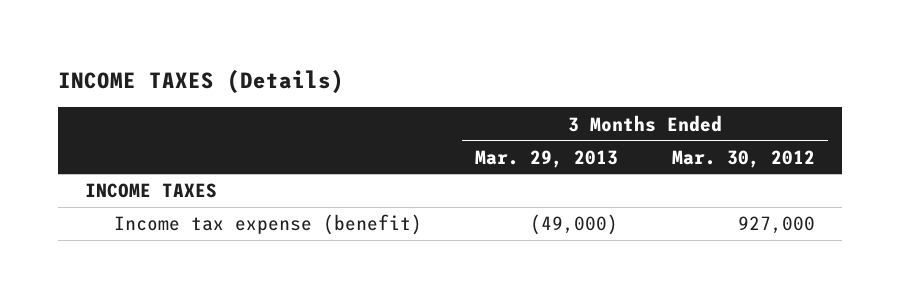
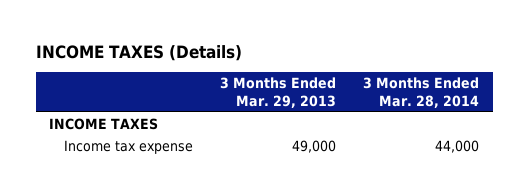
[671,149,815,168] Mar. 30, 2012 -> none
none -> [362,77,479,109] 3 Months Ended Mar. 28, 2014
[113,214,422,236] Income tax expense (benefit) -> [63,140,193,155] Income tax expense
[530,214,619,236] (49,000) -> [291,140,336,154] 49,000

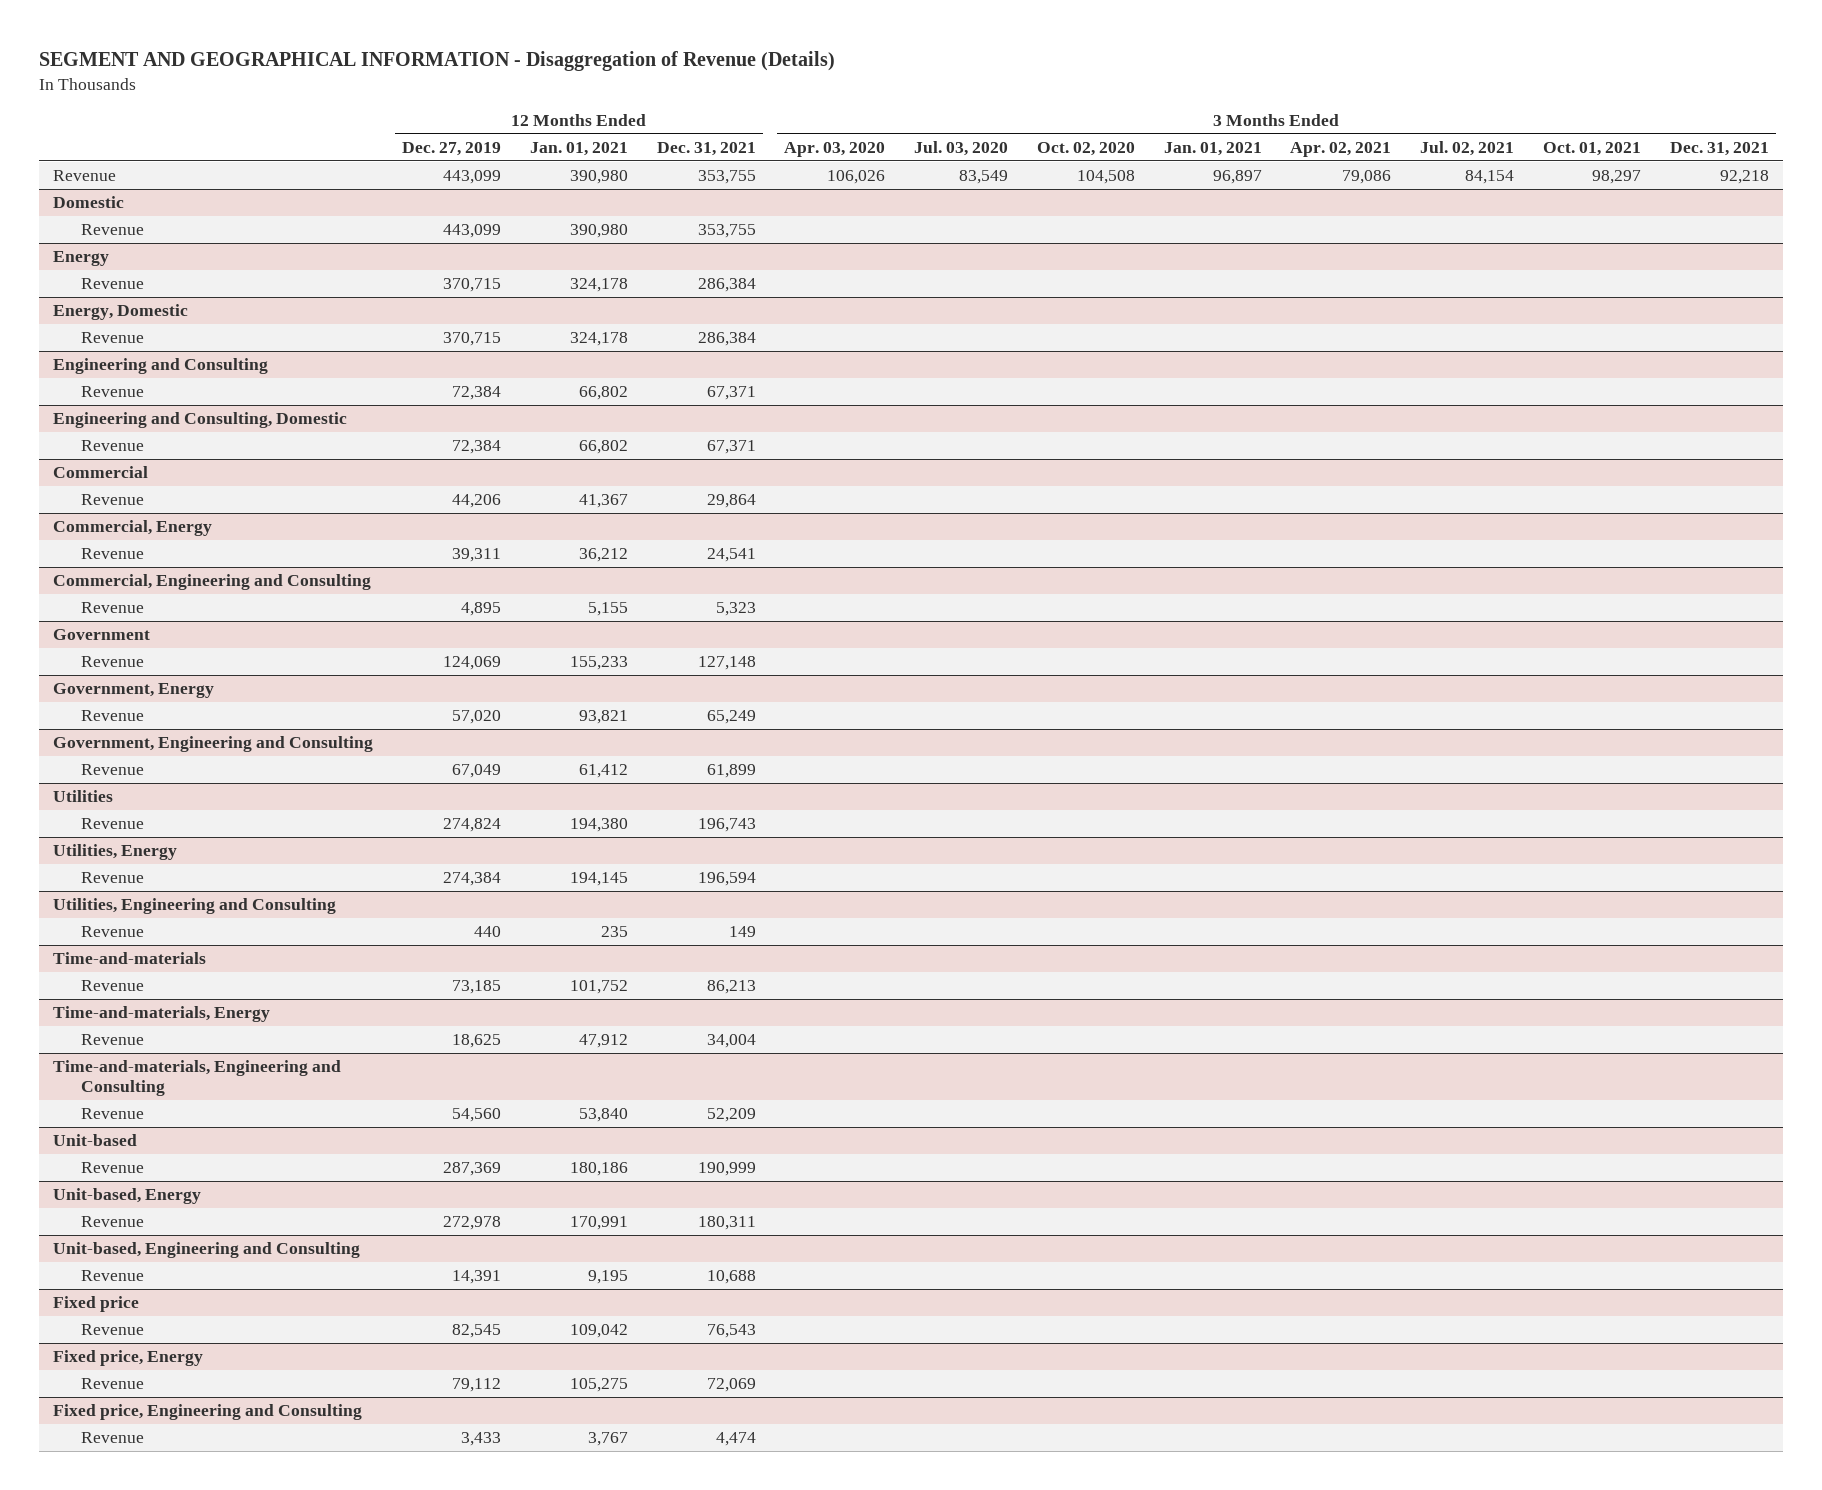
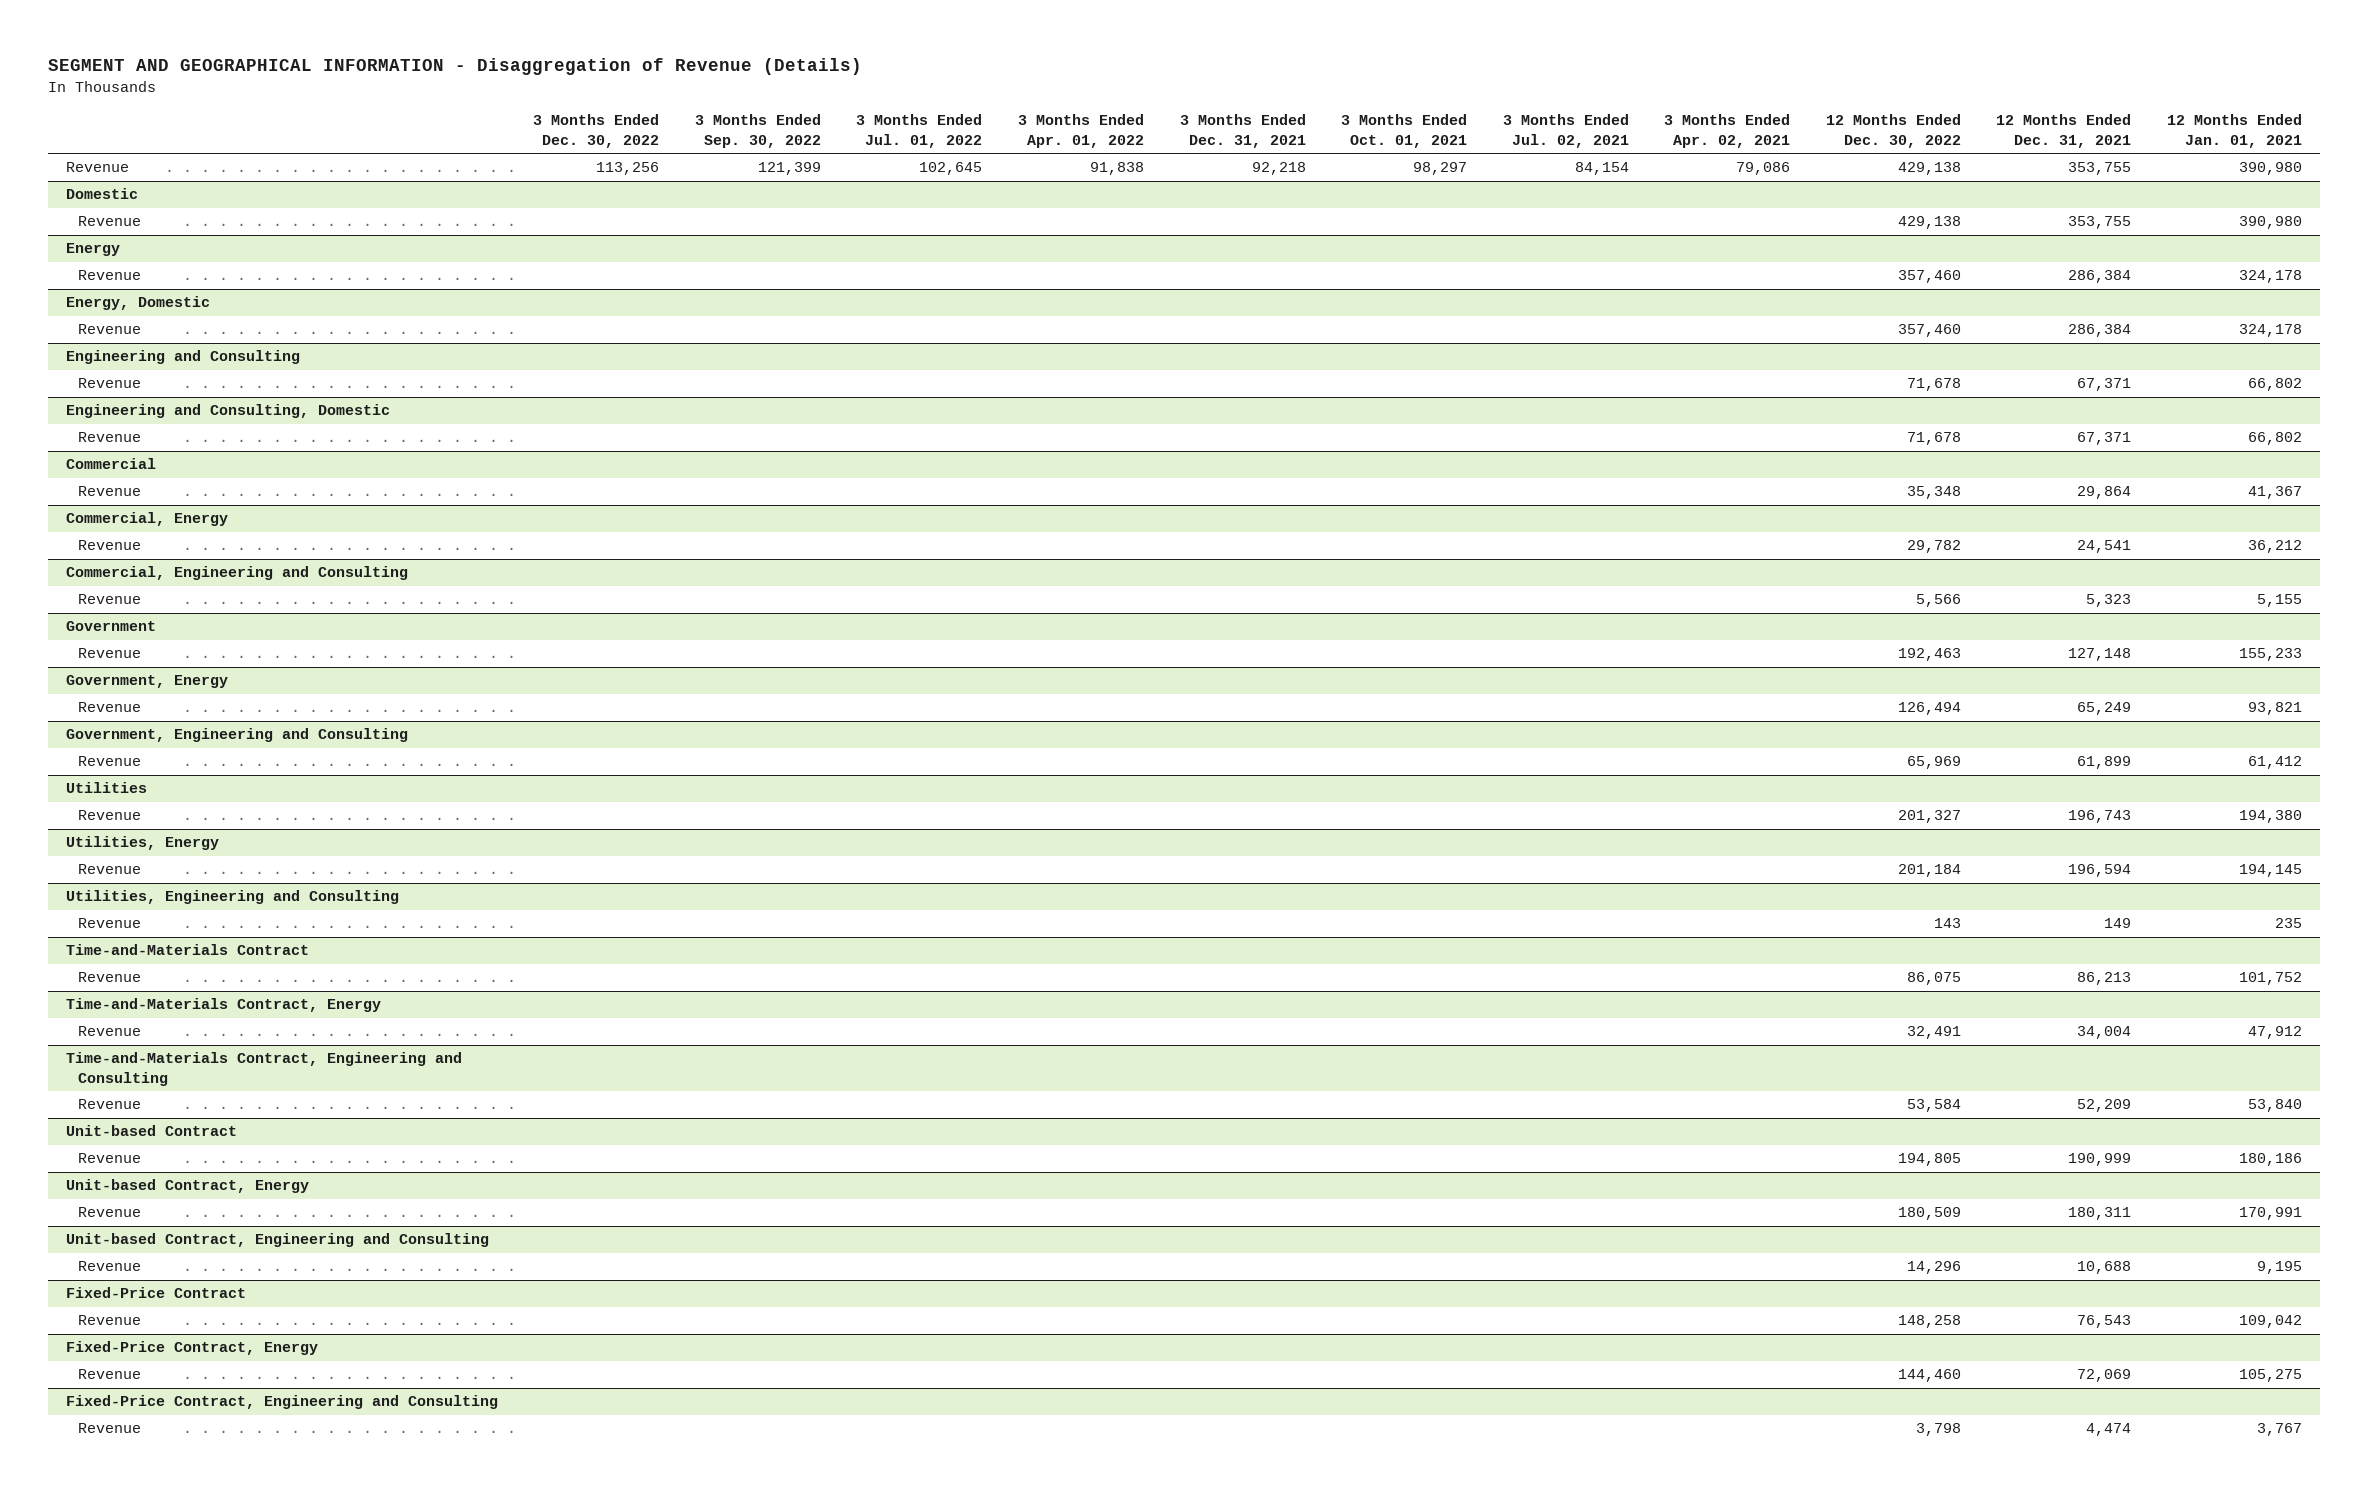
[401,141,501,156] Dec. 27, 2019 -> none
[784,141,886,157] Apr. 03, 2020 -> none
[914,140,1009,156] Jul. 03, 2020 -> none
[1036,141,1135,156] Oct. 02, 2020 -> none
[1163,141,1262,156] Jan. 01, 2021 -> none
none -> [533,114,660,148] 3 Months Ended Dec. 30, 2022
none -> [694,114,821,148] 3 Months Ended Sep. 30, 2022
none -> [856,114,983,148] 3 Months Ended Jul. 01, 2022
none -> [1017,114,1144,148] 3 Months Ended Apr. 01, 2022
none -> [1825,114,1961,148] 12 Months Ended Dec. 30, 2022
[53,952,207,965] Time-and-materials -> [65,944,309,956] Time-and-Materials Contract
[53,1006,271,1023] Time-and-materials, Energy -> [65,998,381,1013] Time-and-Materials Contract, Energy
[53,1060,342,1097] Time-and-materials, Engineering and Consulting -> [65,1052,462,1086] Time-and-Materials Contract, Engineering and Consulting
[53,1134,138,1147] Unit-based -> [65,1125,237,1137] Unit-based Contract
[53,1188,202,1205] Unit-based, Energy -> [65,1179,309,1194] Unit-based Contract, Energy
[53,1242,361,1259] Unit-based, Engineering and Consulting -> [65,1233,489,1248] Unit-based Contract, Engineering and Consulting
[53,1296,140,1313] Fixed price -> [65,1287,246,1299] Fixed-Price Contract
[53,1350,204,1367] Fixed price, Energy -> [65,1341,318,1356] Fixed-Price Contract, Energy
[53,1404,363,1421] Fixed price, Engineering and Consulting -> [65,1395,498,1410] Fixed-Price Contract, Engineering and Consulting

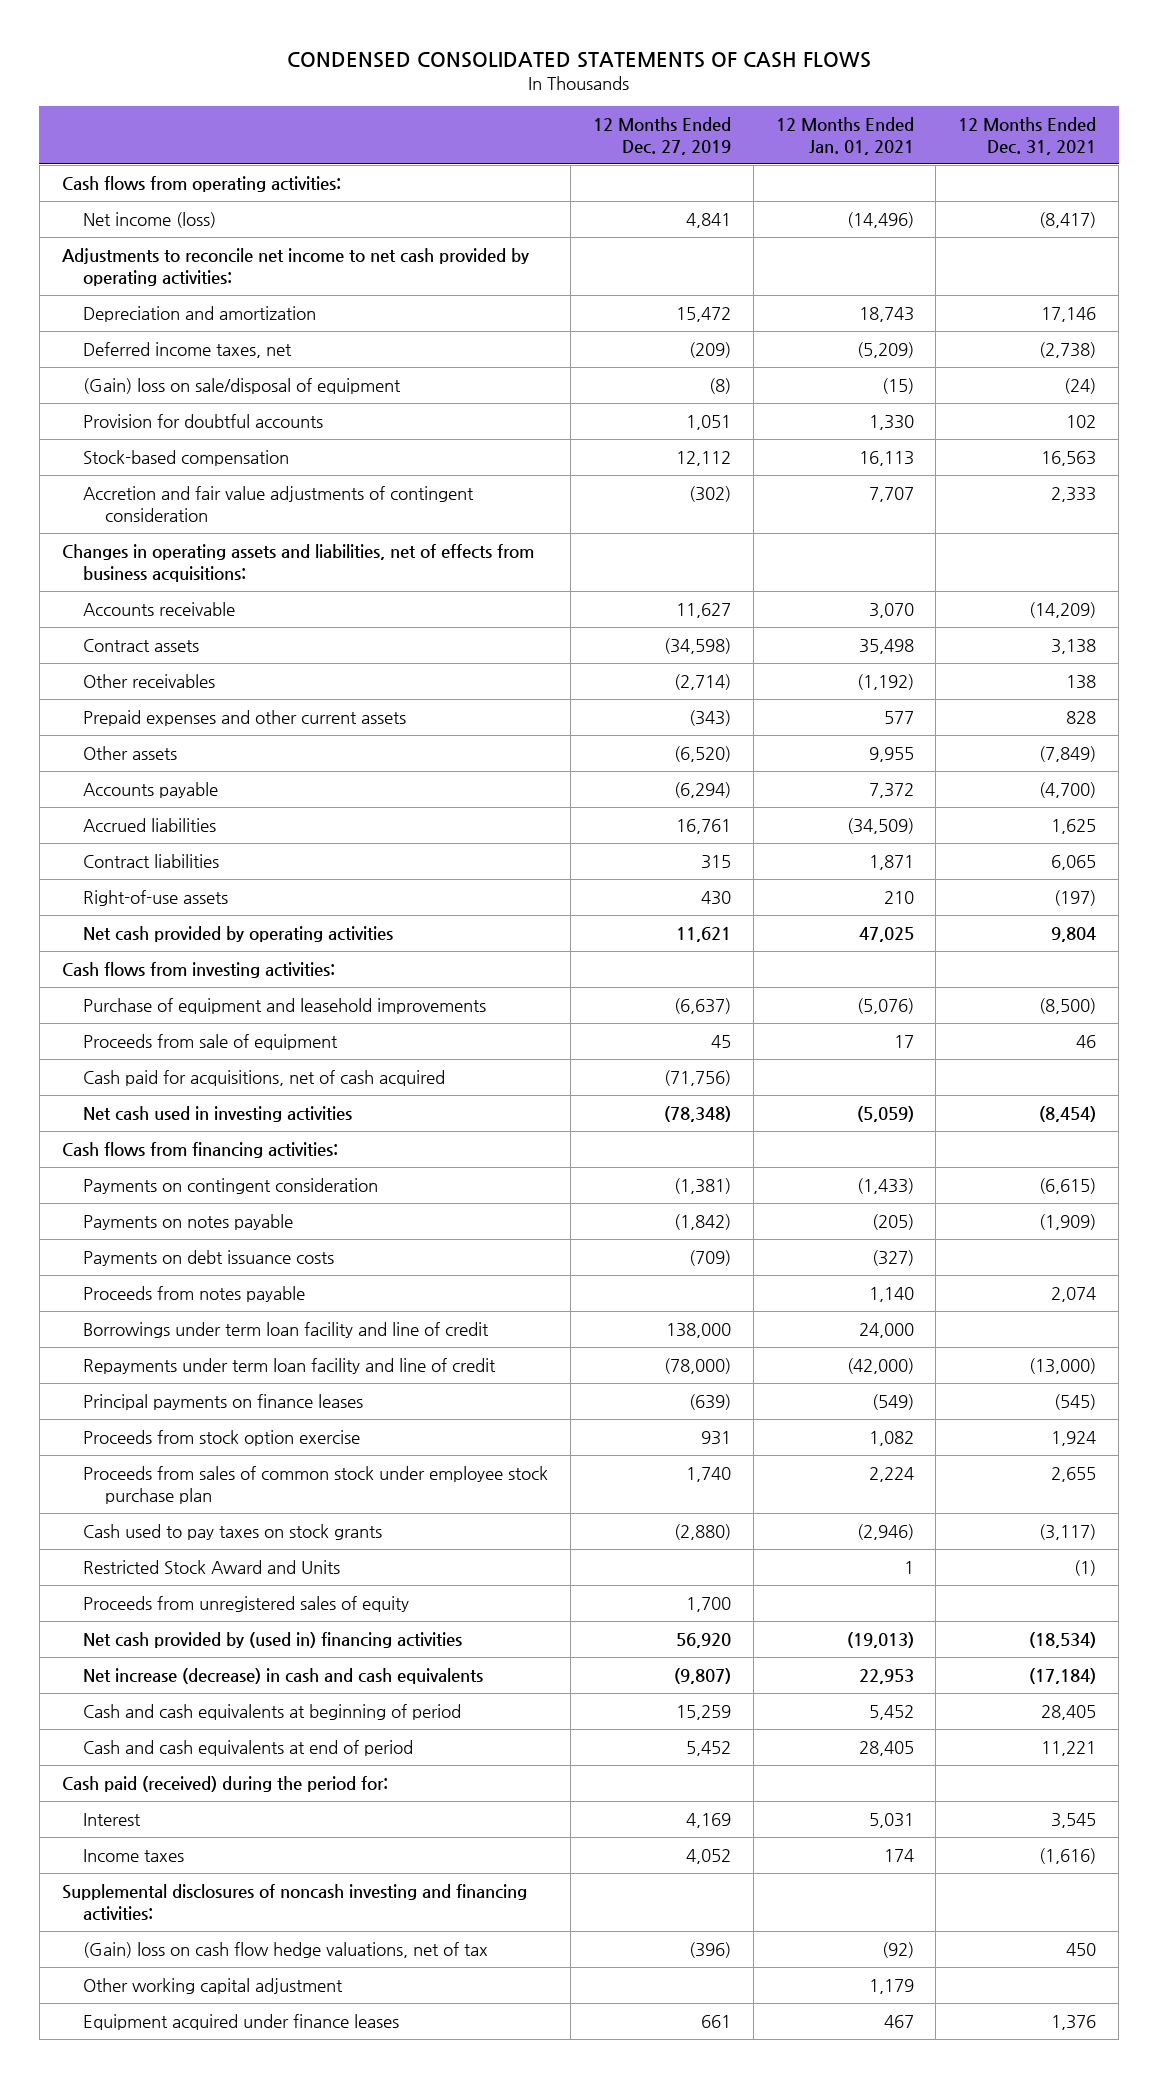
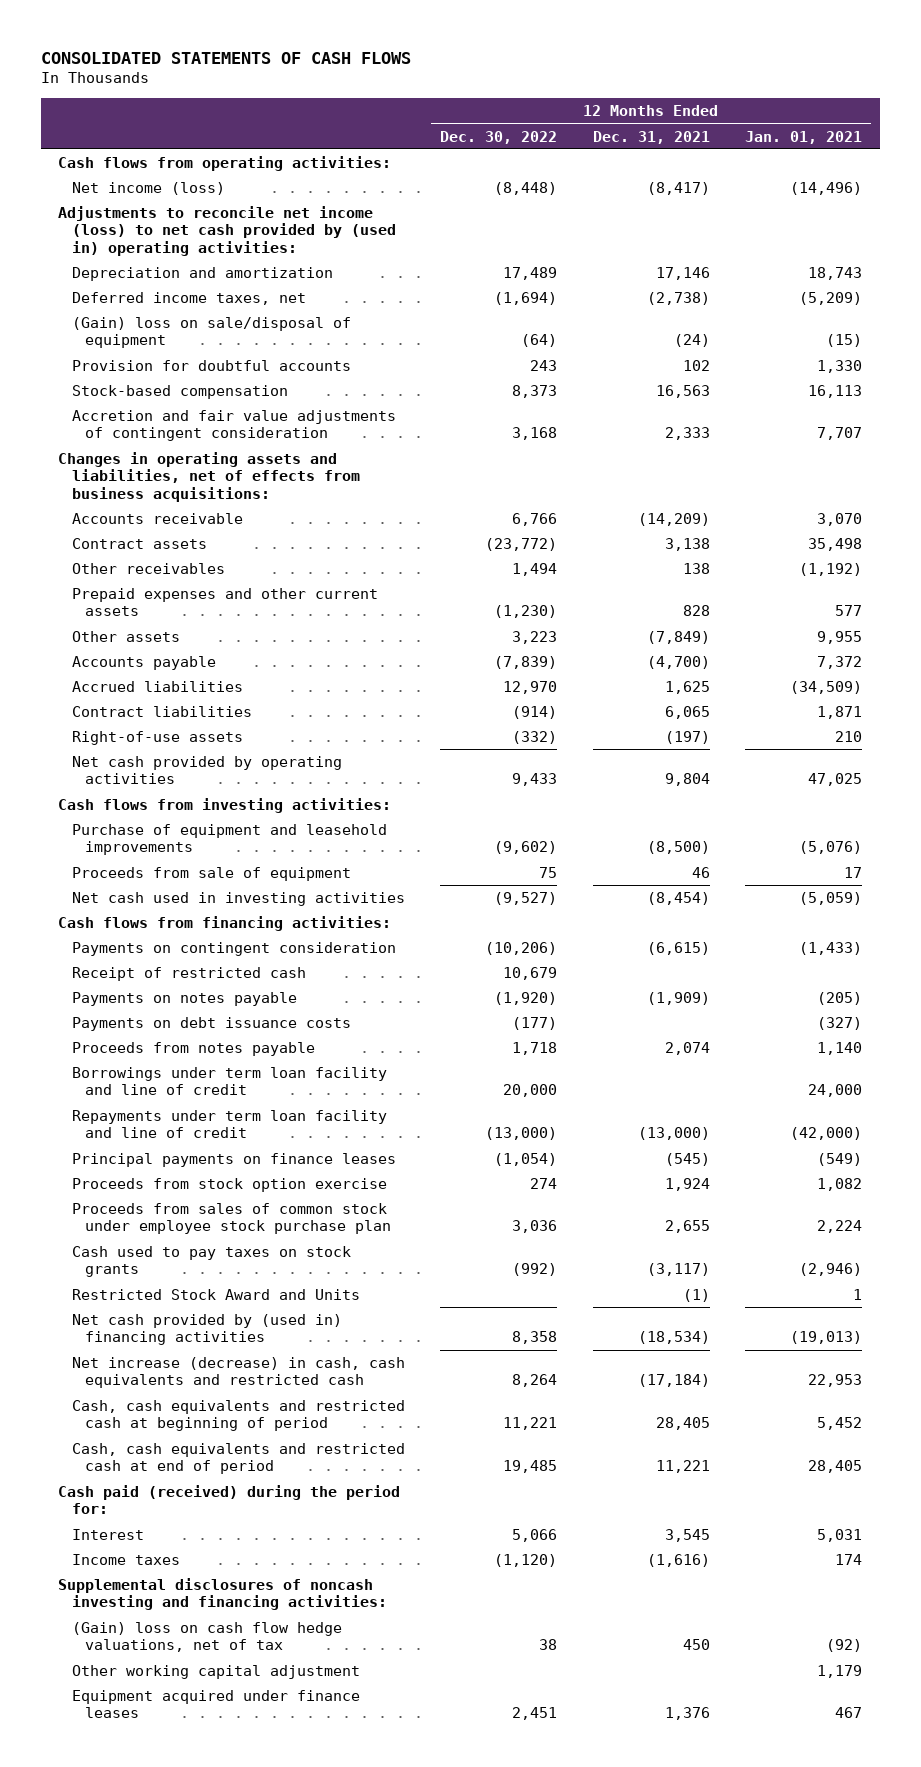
[286,51,871,68] CONDENSED CONSOLIDATED STATEMENTS OF CASH FLOWS -> [40,51,411,64] CONSOLIDATED STATEMENTS OF CASH FLOWS
[592,116,731,155] 12 Months Ended Dec. 27, 2019 -> none
none -> [440,130,558,144] Dec. 30, 2022
[61,247,529,286] Adjustments to reconcile net income to net cash provided by operating activities: -> [58,206,396,256] Adjustments to reconcile net income (loss) to net cash provided by (used in) operating activities:
[83,1069,446,1086] Cash paid for acquisitions, net of cash acquired -> none
none -> [71,967,306,982] Receipt of restricted cash
[83,1595,410,1612] Proceeds from unregistered sales of equity -> none
[83,1667,484,1684] Net increase (decrease) in cash and cash equivalents -> [71,1357,405,1389] Net increase (decrease) in cash, cash equivalents and restricted cash
[83,1703,462,1720] Cash and cash equivalents at beginning of period -> [71,1400,405,1432] Cash, cash equivalents and restricted cash at beginning of period
[83,1739,414,1756] Cash and cash equivalents at end of period -> [71,1443,405,1475] Cash, cash equivalents and restricted cash at end of period

